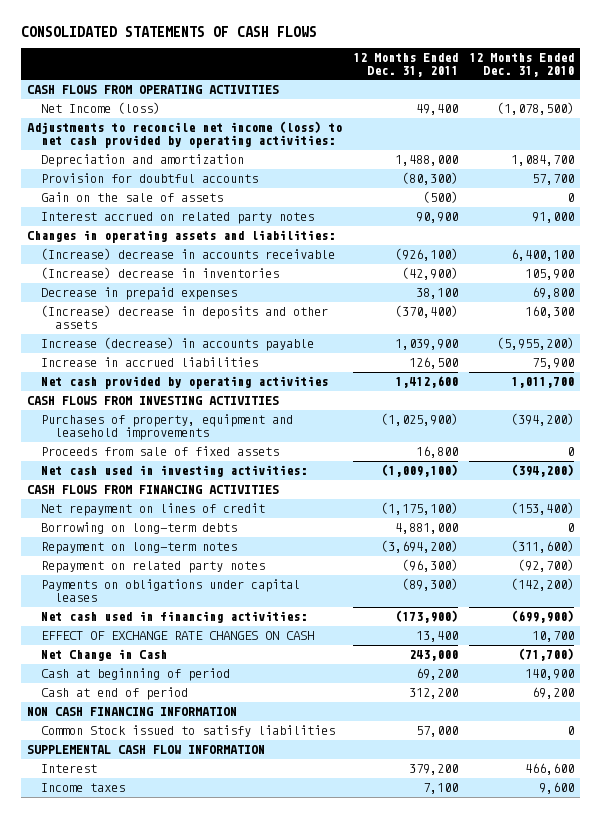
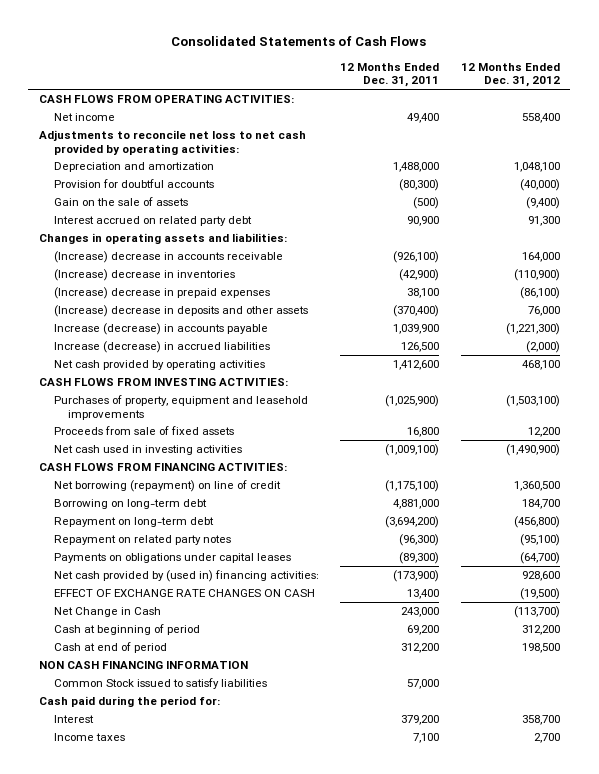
[21,26,318,38] CONSOLIDATED STATEMENTS OF CASH FLOWS -> [171,36,427,47] Consolidated Statements of Cash Flows
[469,52,575,77] 12 Months Ended Dec. 31, 2010 -> none
none -> [460,62,560,88] 12 Months Ended Dec. 31, 2012
[26,85,279,95] CASH FLOWS FROM OPERATING ACTIVITIES -> [39,94,295,103] CASH FLOWS FROM OPERATING ACTIVITIES:
[41,102,161,115] Net Income (loss) -> [53,112,115,121] Net income
[26,121,342,149] Adjustments to reconcile net income (loss) to net cash provided by operating activities: -> [39,129,307,155] Adjustments to reconcile net loss to net cash provided by operating activities:
[41,212,315,225] Interest accrued on related party notes -> [53,215,252,226] Interest accrued on related party debt
[41,287,238,301] Decrease in prepaid expenses -> [53,286,270,299] (Increase) decrease in prepaid expenses
[41,357,259,368] Increase in accrued liabilities -> [53,340,270,353] Increase (decrease) in accrued liabilities
[26,396,279,406] CASH FLOWS FROM INVESTING ACTIVITIES -> [39,377,289,386] CASH FLOWS FROM INVESTING ACTIVITIES:
[41,465,308,478] Net cash used in investing activities: -> [53,444,242,455] Net cash used in investing activities
[26,485,279,495] CASH FLOWS FROM FINANCING ACTIVITIES -> [39,462,288,471] CASH FLOWS FROM FINANCING ACTIVITIES:
[41,503,266,517] Net repayment on lines of credit -> [53,479,281,492] Net borrowing (repayment) on line of credit
[41,522,238,535] Borrowing on long-term debts -> [53,498,207,509] Borrowing on long-term debt
[41,542,238,555] Repayment on long-term notes -> [53,516,214,527] Repayment on long-term debt
[41,611,308,624] Net cash used in financing activities: -> [53,569,319,582] Net cash provided by (used in) financing activities:
[26,745,265,755] SUPPLEMENTAL CASH FLOW INFORMATION -> [39,695,221,707] Cash paid during the period for:

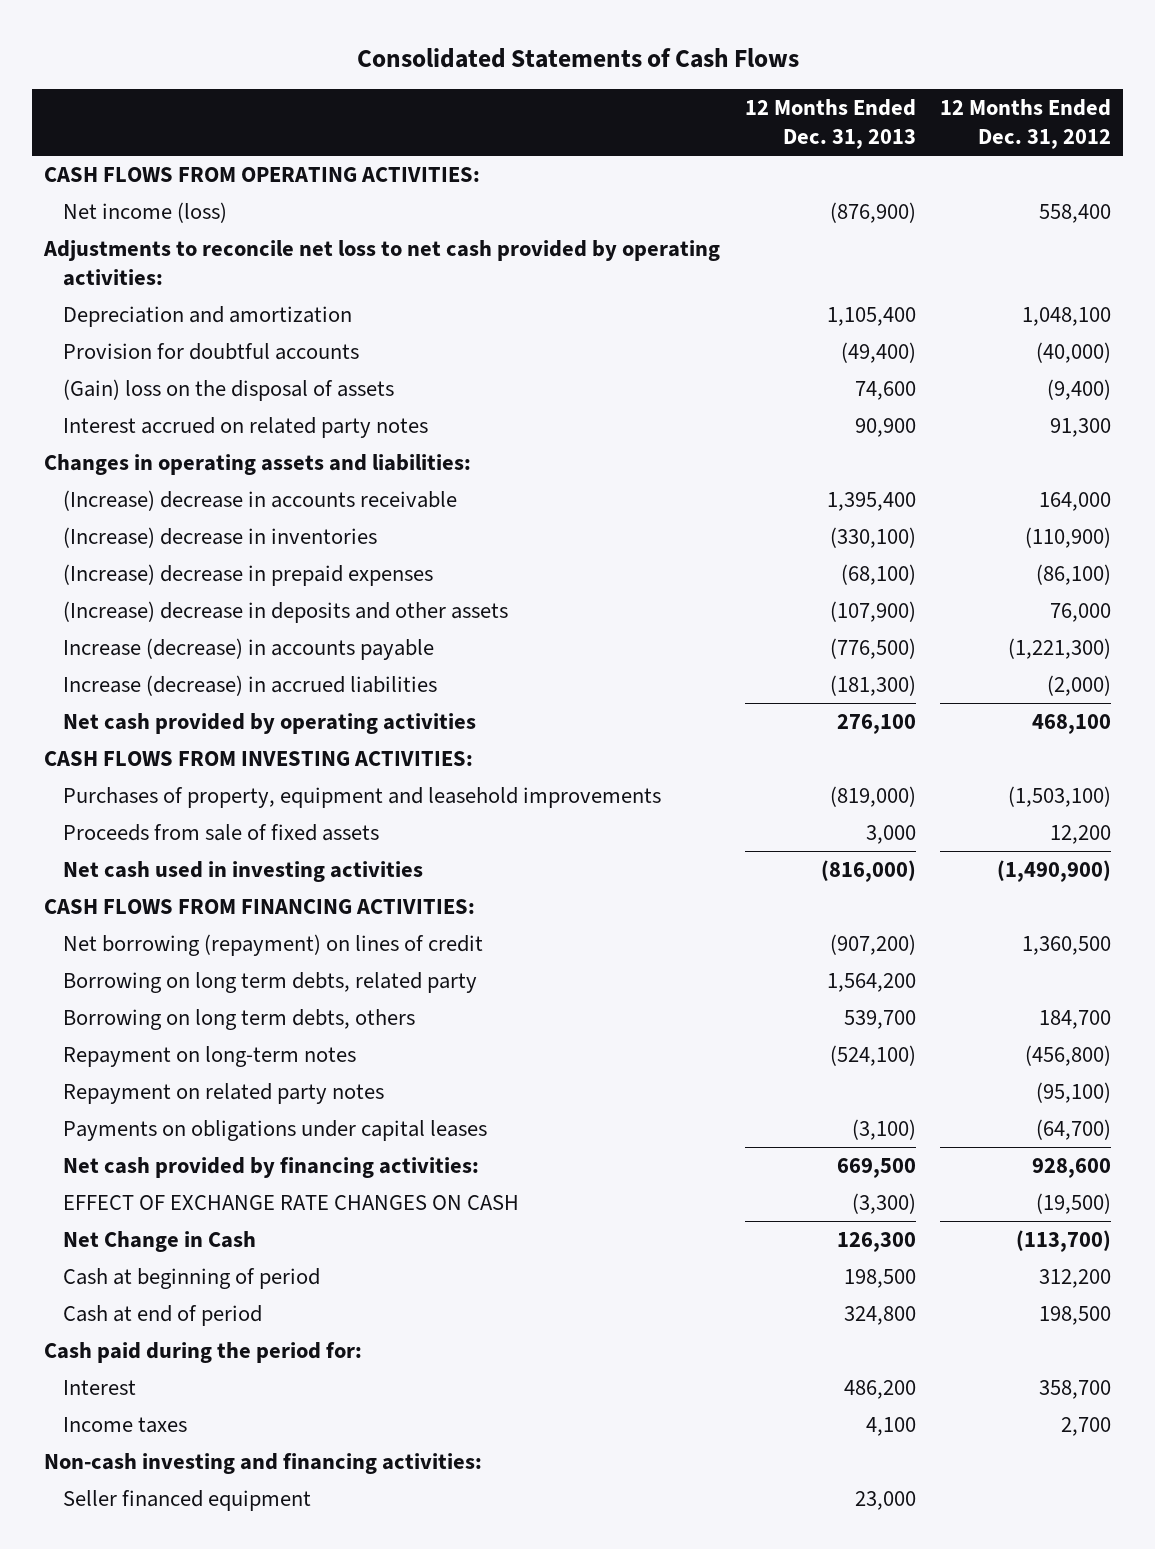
[340,62,440,88] 12 Months Ended Dec. 31, 2011 -> none
none -> [744,99,916,149] 12 Months Ended Dec. 31, 2013
[53,112,115,121] Net income -> [63,202,228,224] Net income (loss)
[53,196,188,206] Gain on the sale of assets -> [63,379,395,402] (Gain) loss on the disposal of assets
[53,215,252,226] Interest accrued on related party debt -> [63,417,429,439] Interest accrued on related party notes
[53,479,281,492] Net borrowing (repayment) on line of credit -> [63,934,484,957] Net borrowing (repayment) on lines of credit
none -> [63,972,478,994] Borrowing on long term debts, related party
[53,498,207,509] Borrowing on long-term debt -> [63,1009,416,1031] Borrowing on long term debts, others
[53,516,214,527] Repayment on long-term debt -> [63,1046,357,1068] Repayment on long-term notes
[53,569,319,582] Net cash provided by (used in) financing activities: -> [63,1157,480,1179] Net cash provided by financing activities:
[39,660,249,669] NON CASH FINANCING INFORMATION -> none
[53,677,267,689] Common Stock issued to satisfy liabilities -> none
none -> [44,1453,483,1475] Non-cash investing and financing activities:
none -> [63,1490,312,1512] Seller financed equipment

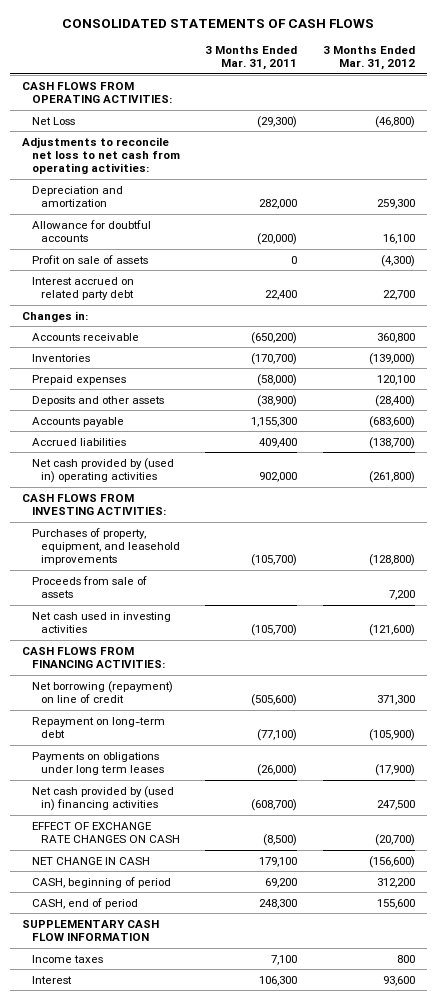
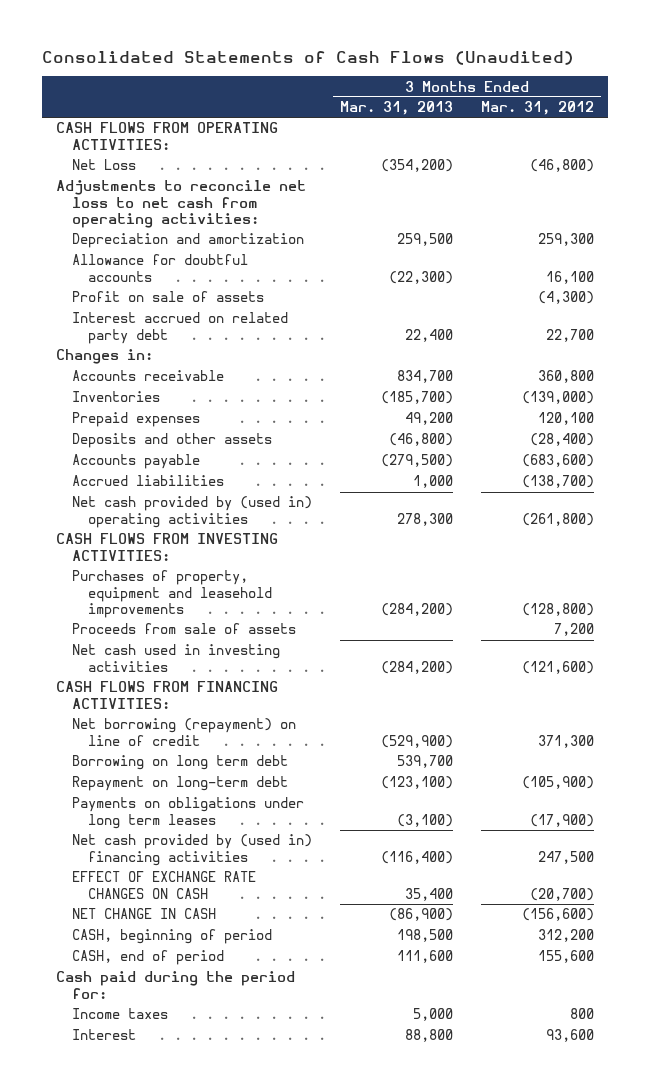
[62,18,375,28] CONSOLIDATED STATEMENTS OF CASH FLOWS -> [42,50,575,65] Consolidated Statements of Cash Flows (Unaudited)
[205,45,298,71] 3 Months Ended Mar. 31, 2011 -> none
none -> [339,101,453,116] Mar. 31, 2013
[31,527,181,566] Purchases of property, equipment, and leasehold improvements -> [72,570,272,618] Purchases of property, equipment and leasehold improvements
none -> [72,755,289,771] Borrowing on long term debt
[22,919,160,942] SUPPLEMENTARY CASH FLOW INFORMATION -> [56,971,296,999] Cash paid during the period for:

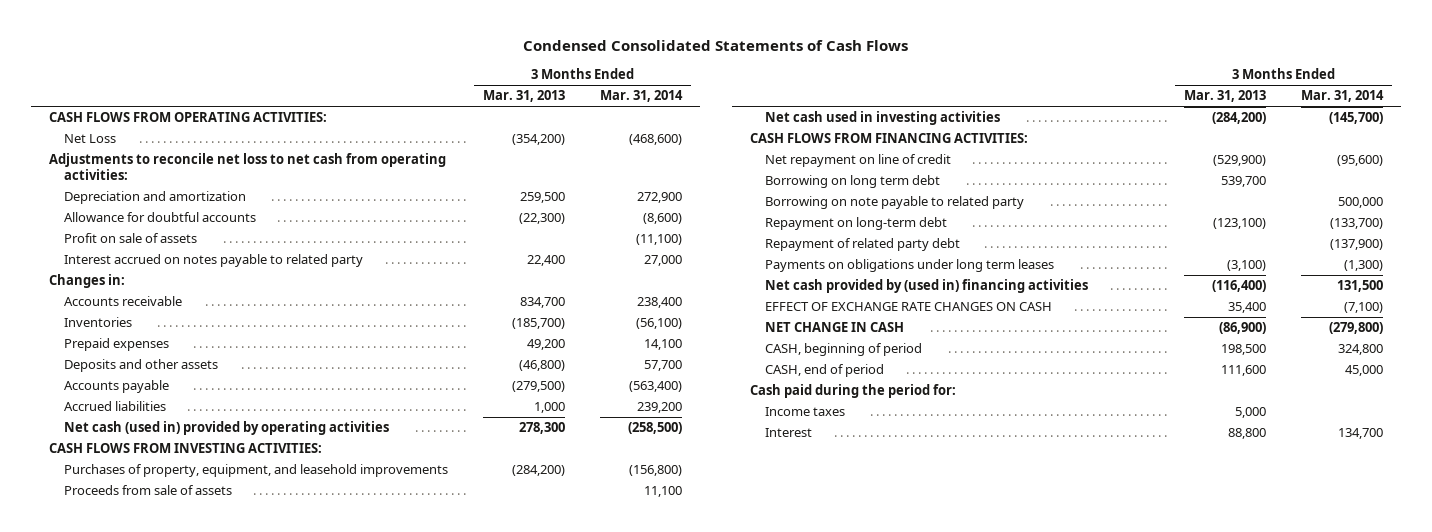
[42,50,575,65] Consolidated Statements of Cash Flows (Unaudited) -> [522,39,908,51] Condensed Consolidated Statements of Cash Flows
[480,101,594,116] Mar. 31, 2012 -> none
none -> [600,90,684,103] Mar. 31, 2014
[72,312,289,344] Interest accrued on related party debt -> [64,254,364,268] Interest accrued on notes payable to related party
[72,496,313,528] Net cash provided by (used in) operating activities -> [64,421,390,436] Net cash (used in) provided by operating activities
[72,570,272,618] Purchases of property, equipment and leasehold improvements -> [64,464,449,478] Purchases of property, equipment, and leasehold improvements
[72,718,297,746] Net borrowing (repayment) on line of credit -> [765,154,952,168] Net repayment on line of credit
none -> [765,196,1025,210] Borrowing on note payable to related party
none -> [765,238,961,252] Repayment of related party debt

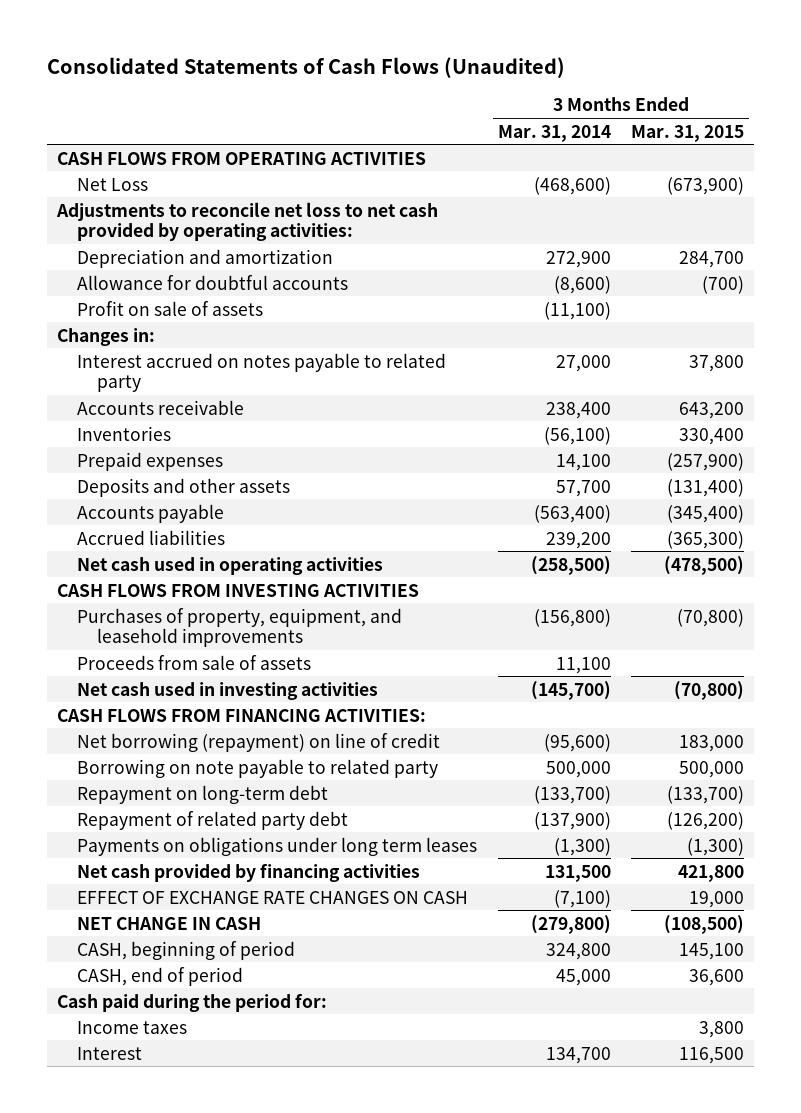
[522,39,908,51] Condensed Consolidated Statements of Cash Flows -> [47,57,566,79] Consolidated Statements of Cash Flows (Unaudited)
[483,90,566,103] Mar. 31, 2013 -> none
none -> [630,124,744,142] Mar. 31, 2015
[48,112,327,123] CASH FLOWS FROM OPERATING ACTIVITIES: -> [57,151,427,165] CASH FLOWS FROM OPERATING ACTIVITIES
[48,153,446,180] Adjustments to reconcile net loss to net cash from operating activities: -> [56,201,439,241] Adjustments to reconcile net loss to net cash provided by operating activities:
[64,254,364,268] Interest accrued on notes payable to related party -> [77,352,447,392] Interest accrued on notes payable to related party
[64,421,390,436] Net cash (used in) provided by operating activities -> [77,556,384,575] Net cash used in operating activities
[48,443,322,454] CASH FLOWS FROM INVESTING ACTIVITIES: -> [57,583,420,597] CASH FLOWS FROM INVESTING ACTIVITIES
[765,175,941,189] Borrowing on long term debt -> none
[765,154,952,168] Net repayment on line of credit -> [77,732,441,752] Net borrowing (repayment) on line of credit
[765,279,1089,294] Net cash provided by (used in) financing activities -> [77,862,421,882] Net cash provided by financing activities

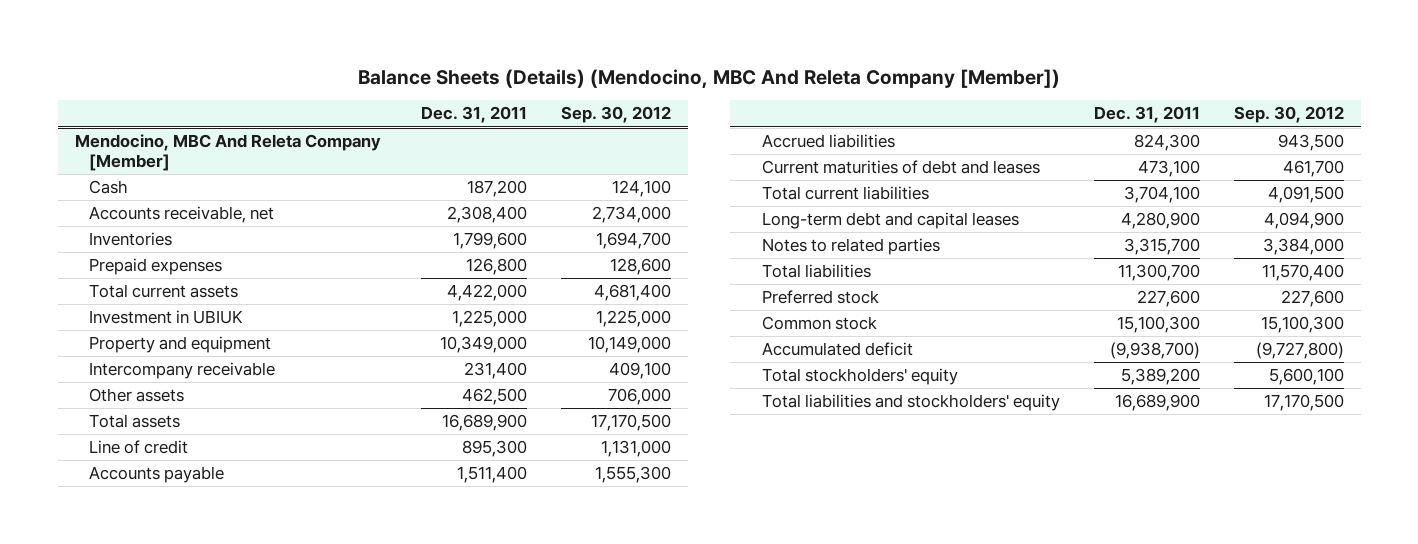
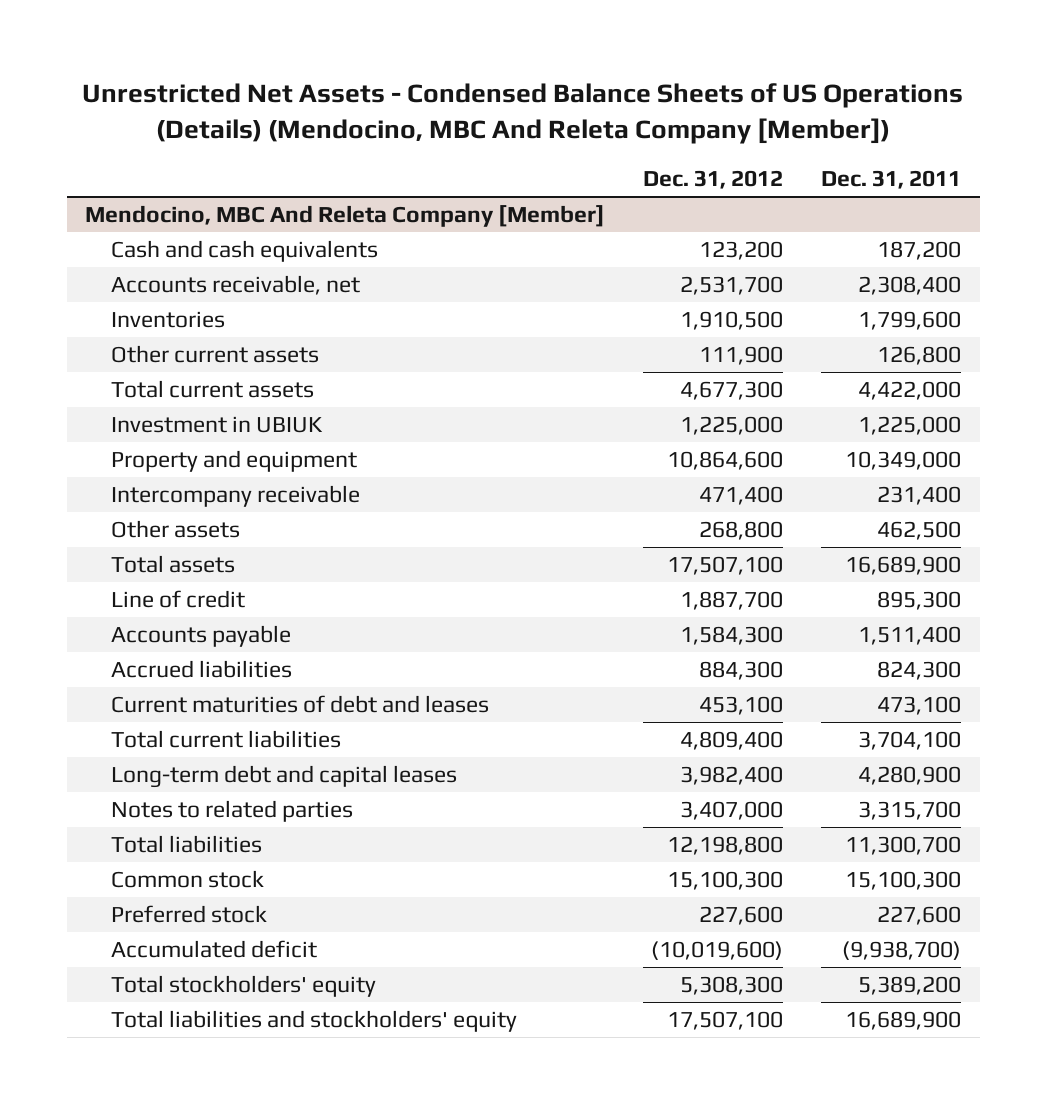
[358,68,1061,89] Balance Sheets (Details) (Mendocino, MBC And Releta Company [Member]) -> [82,83,964,145] Unrestricted Net Assets - Condensed Balance Sheets of US Operations (Details) (Mendocino, MBC And Releta Company [Member])
[561,106,672,124] Sep. 30, 2012 -> none
none -> [643,170,784,190] Dec. 31, 2012
[89,180,129,195] Cash -> [110,240,378,263] Cash and cash equivalents
[89,258,223,276] Prepaid expenses -> [110,345,319,364] Other current assets
[761,290,879,305] Preferred stock -> [110,905,267,924] Preferred stock

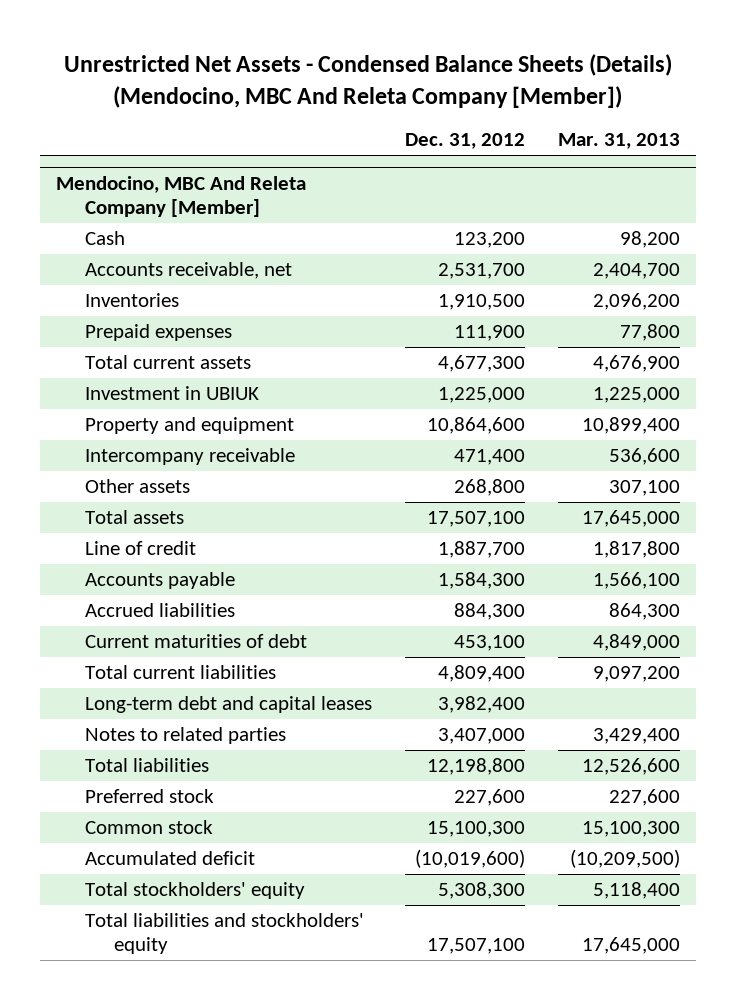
[82,83,964,145] Unrestricted Net Assets - Condensed Balance Sheets of US Operations (Details) (Mendocino, MBC And Releta Company [Member]) -> [63,53,672,108] Unrestricted Net Assets - Condensed Balance Sheets (Details) (Mendocino, MBC And Releta Company [Member])
[821,170,962,190] Dec. 31, 2011 -> none
none -> [557,133,680,150] Mar. 31, 2013
[110,240,378,263] Cash and cash equivalents -> [84,231,125,246] Cash
[110,345,319,364] Other current assets -> [84,324,232,342] Prepaid expenses
[110,695,489,714] Current maturities of debt and leases -> [84,634,307,649] Current maturities of debt
[110,870,264,889] Common stock -> [84,820,213,835] Common stock

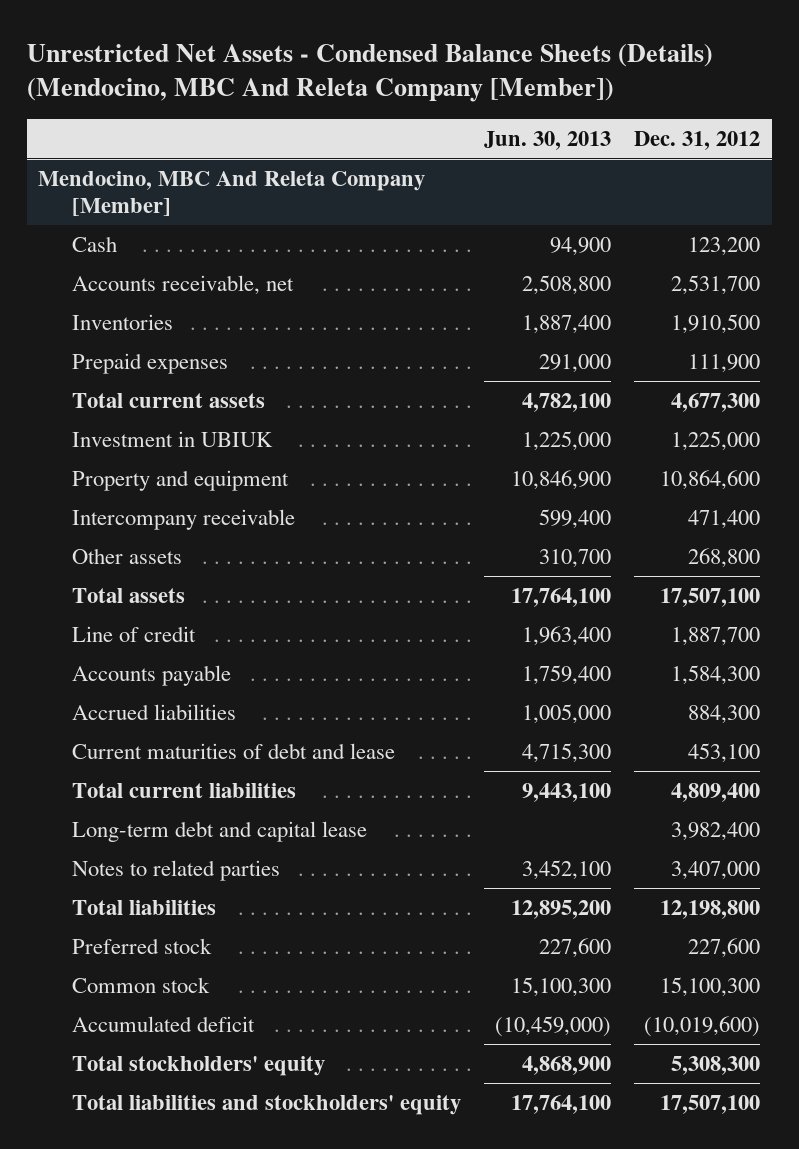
[557,133,680,150] Mar. 31, 2013 -> none
none -> [483,130,611,150] Jun. 30, 2013
[84,634,307,649] Current maturities of debt -> [71,742,395,759] Current maturities of debt and lease
[84,696,372,714] Long-term debt and capital leases -> [71,820,367,842] Long-term debt and capital lease

